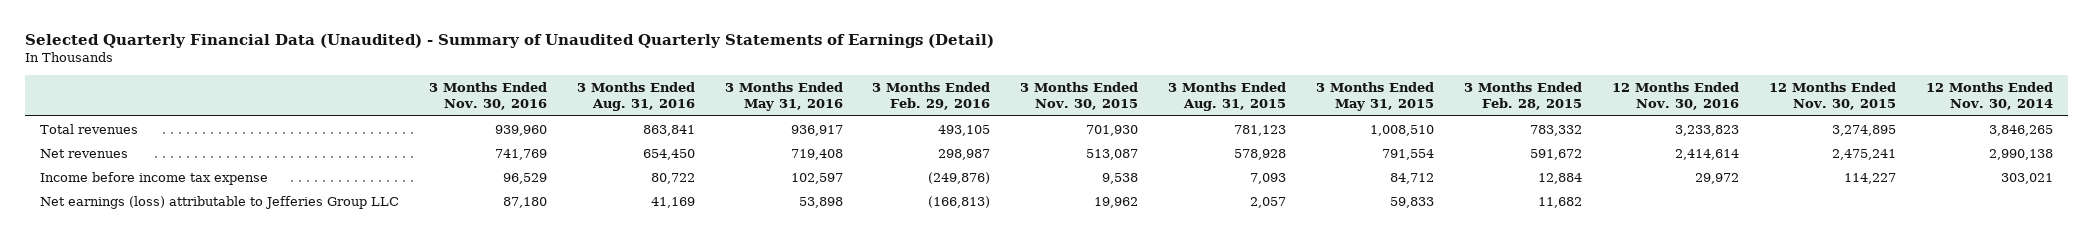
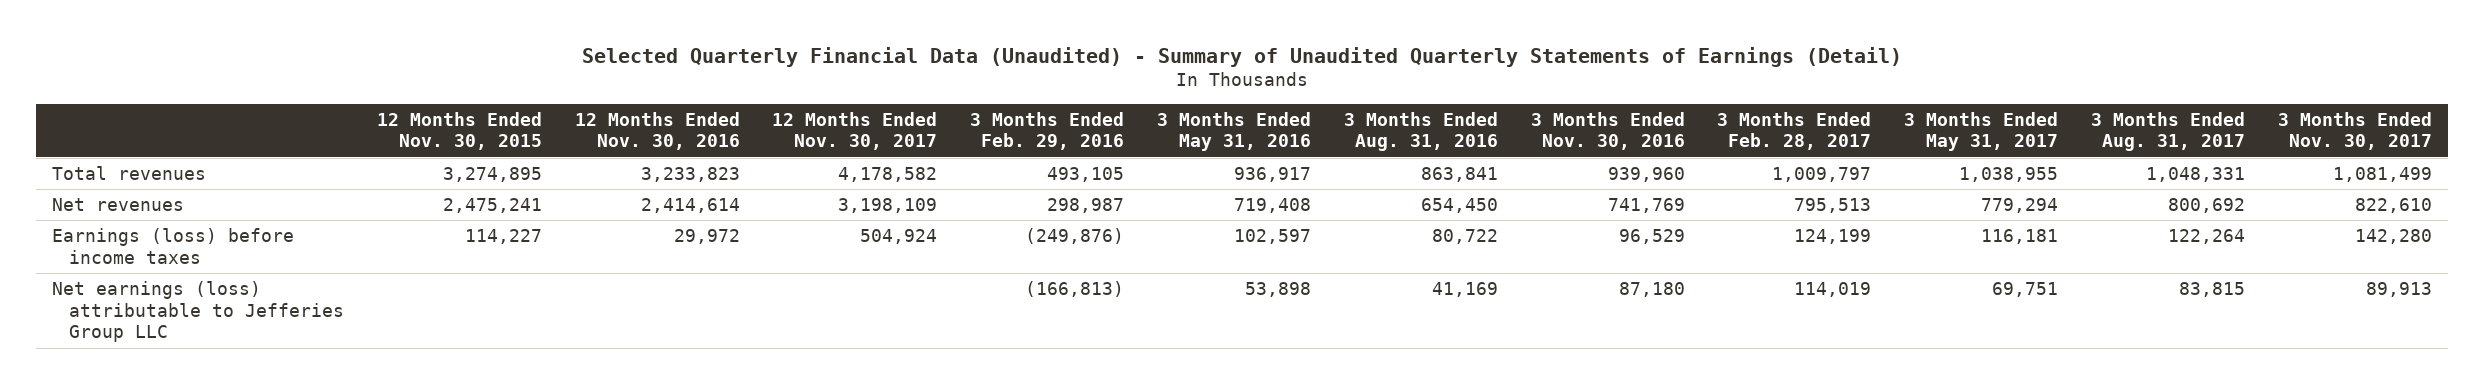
[1020,81,1139,111] 3 Months Ended Nov. 30, 2015 -> none
[1168,81,1287,112] 3 Months Ended Aug. 31, 2015 -> none
[1316,81,1435,112] 3 Months Ended May 31, 2015 -> none
[1464,81,1583,111] 3 Months Ended Feb. 28, 2015 -> none
[1925,81,2053,111] 12 Months Ended Nov. 30, 2014 -> none
none -> [772,111,938,151] 12 Months Ended Nov. 30, 2017
none -> [1717,111,1872,151] 3 Months Ended Feb. 28, 2017
none -> [1904,111,2059,152] 3 Months Ended May 31, 2017
none -> [2090,111,2245,152] 3 Months Ended Aug. 31, 2017
none -> [2277,111,2432,151] 3 Months Ended Nov. 30, 2017
[39,171,268,185] Income before income tax expense -> [52,228,295,264] Earnings (loss) before income taxes

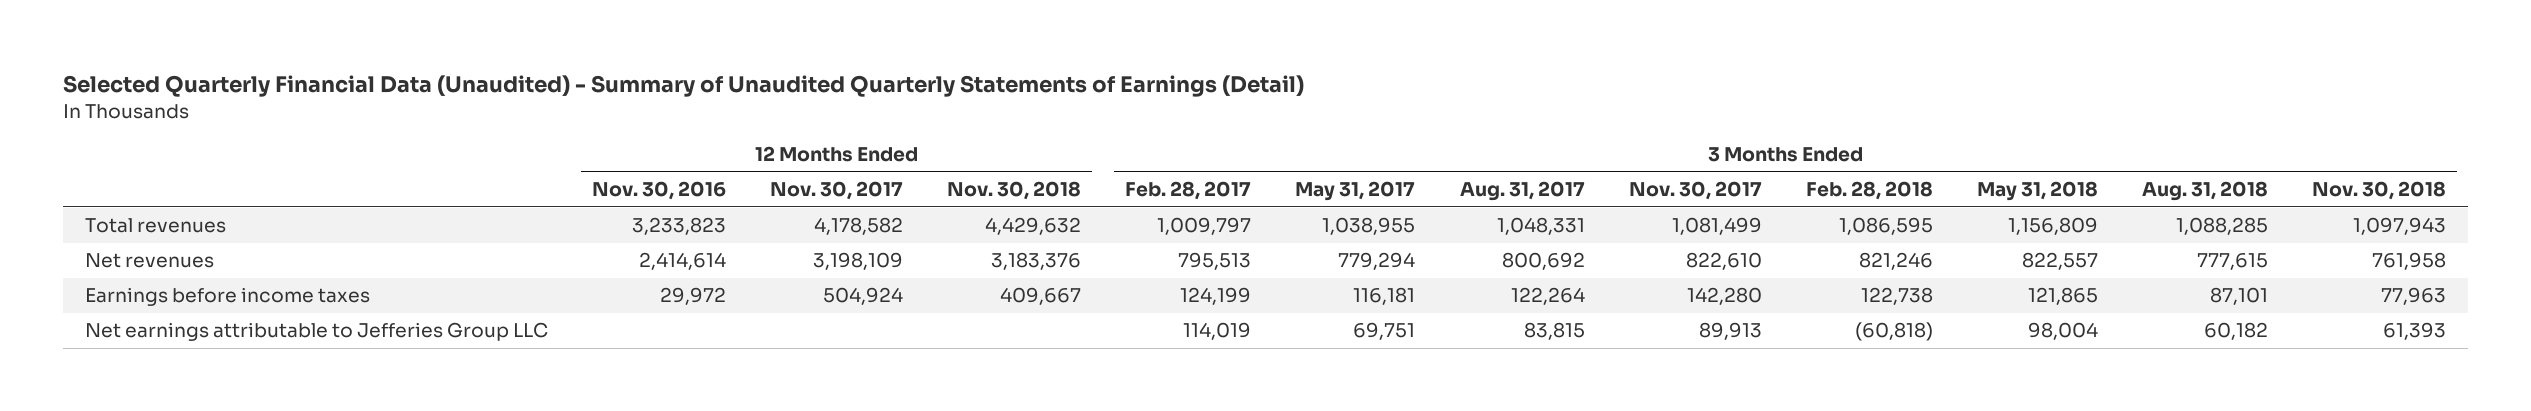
[376,111,542,151] 12 Months Ended Nov. 30, 2015 -> none
[970,111,1125,151] 3 Months Ended Feb. 29, 2016 -> none
[1157,111,1312,152] 3 Months Ended May 31, 2016 -> none
[1343,111,1498,152] 3 Months Ended Aug. 31, 2016 -> none
[1530,111,1685,151] 3 Months Ended Nov. 30, 2016 -> none
none -> [947,181,1082,201] Nov. 30, 2018
none -> [1805,181,1933,201] Feb. 28, 2018
none -> [1977,181,2099,202] May 31, 2018
none -> [2142,181,2269,202] Aug. 31, 2018
none -> [2312,181,2447,201] Nov. 30, 2018
[52,228,295,264] Earnings (loss) before income taxes -> [84,287,370,307] Earnings before income taxes
[52,281,345,343] Net earnings (loss) attributable to Jefferies Group LLC -> [84,322,548,342] Net earnings attributable to Jefferies Group LLC

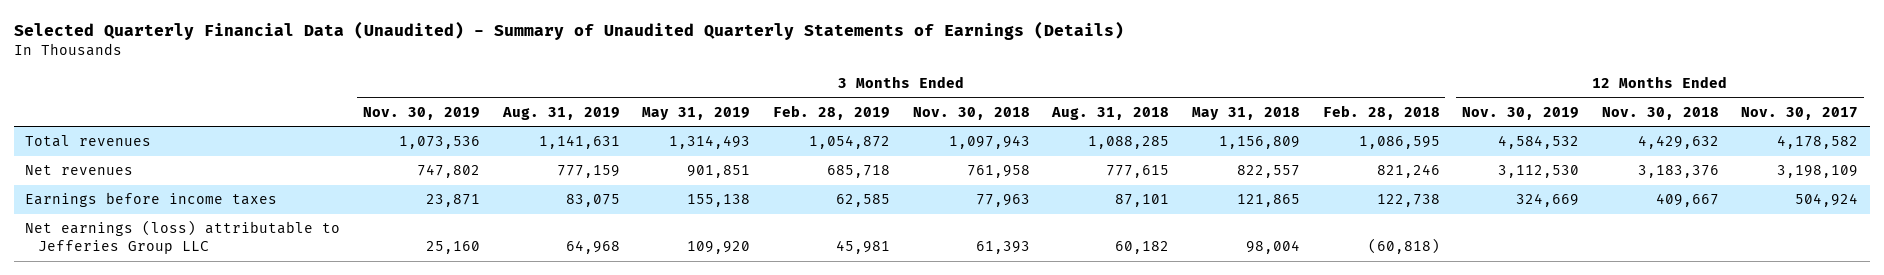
[62,75,1304,98] Selected Quarterly Financial Data (Unaudited) - Summary of Unaudited Quarterly Statements of Earnings (Detail) -> [14,20,1125,40] Selected Quarterly Financial Data (Unaudited) - Summary of Unaudited Quarterly Statements of Earnings (Details)
[591,181,726,201] Nov. 30, 2016 -> none
[1125,181,1252,201] Feb. 28, 2017 -> none
[1295,181,1416,202] May 31, 2017 -> none
[1459,181,1585,202] Aug. 31, 2017 -> none
[1628,181,1762,201] Nov. 30, 2017 -> none
none -> [363,106,481,120] Nov. 30, 2019
none -> [501,106,620,120] Aug. 31, 2019
none -> [642,106,751,120] May 31, 2019
none -> [772,104,890,120] Feb. 28, 2019
none -> [1462,106,1580,120] Nov. 30, 2019
[84,322,548,342] Net earnings attributable to Jefferies Group LLC -> [25,220,341,255] Net earnings (loss) attributable to Jefferies Group LLC

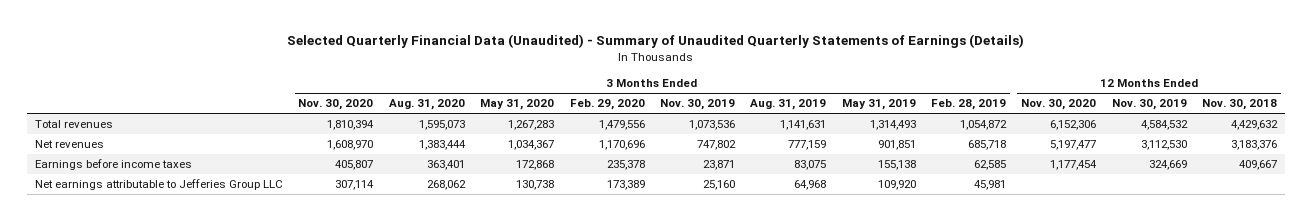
[912,106,1030,120] Nov. 30, 2018 -> none
[1051,106,1170,120] Aug. 31, 2018 -> none
[1191,106,1300,120] May 31, 2018 -> none
[1322,104,1440,120] Feb. 28, 2018 -> none
[1741,106,1859,120] Nov. 30, 2017 -> none
none -> [298,99,374,111] Nov. 30, 2020
none -> [388,99,465,111] Aug. 31, 2020
none -> [480,99,555,111] May 31, 2020
none -> [569,99,645,111] Feb. 29, 2020
none -> [1021,99,1097,111] Nov. 30, 2020
[25,220,341,255] Net earnings (loss) attributable to Jefferies Group LLC -> [35,179,284,191] Net earnings attributable to Jefferies Group LLC

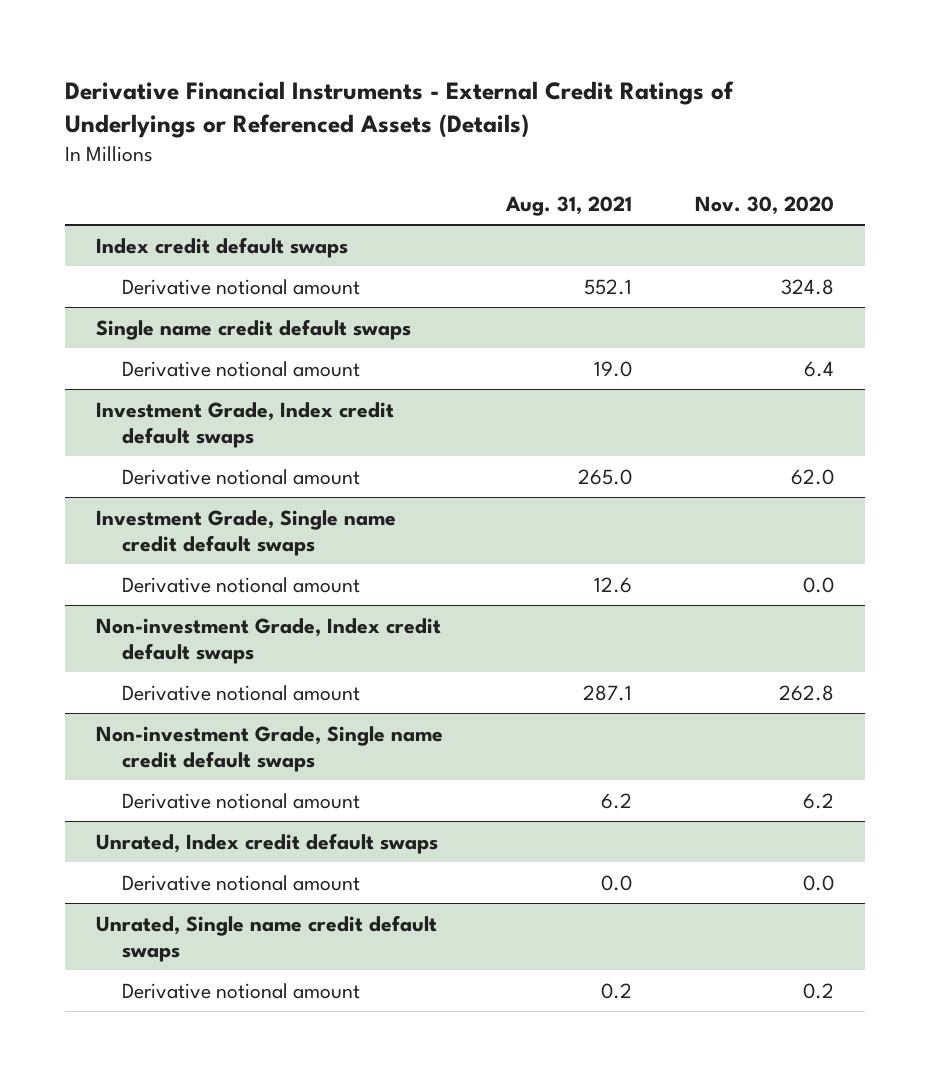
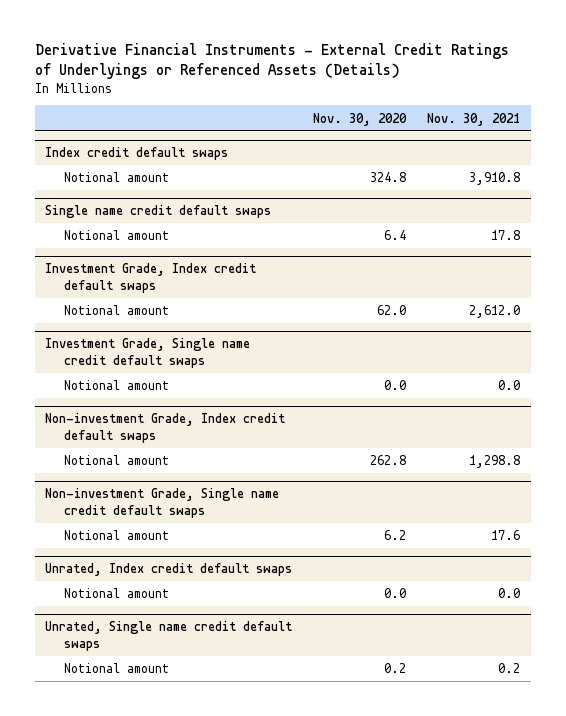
[505,195,633,216] Aug. 31, 2021 -> none
none -> [427,112,521,126] Nov. 30, 2021
[122,278,361,295] Derivative notional amount -> [63,172,169,183] Notional amount
[122,360,361,377] Derivative notional amount -> [63,230,169,241] Notional amount
[122,468,361,485] Derivative notional amount -> [63,305,169,316] Notional amount
[122,576,361,593] Derivative notional amount -> [63,380,169,391] Notional amount
[122,684,361,701] Derivative notional amount -> [63,455,169,466] Notional amount
[122,792,361,809] Derivative notional amount -> [63,530,169,541] Notional amount
[122,874,361,891] Derivative notional amount -> [63,588,169,599] Notional amount
[122,982,361,999] Derivative notional amount -> [63,663,169,674] Notional amount

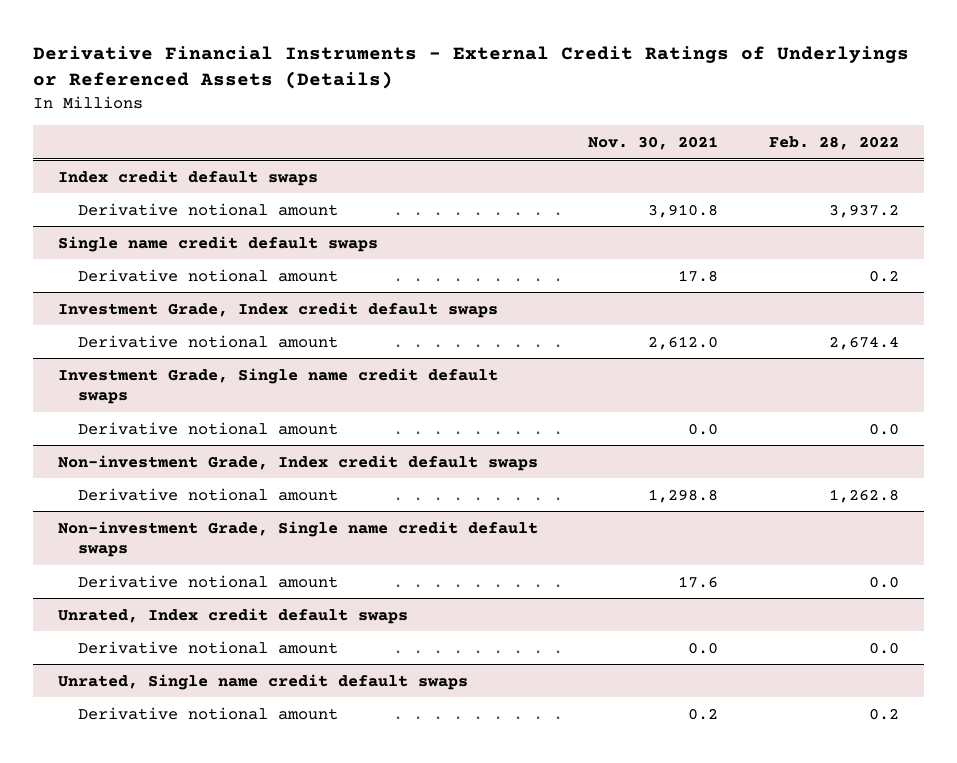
[313,112,408,126] Nov. 30, 2020 -> none
none -> [768,135,899,150] Feb. 28, 2022
[63,172,169,183] Notional amount -> [78,202,339,216] Derivative notional amount
[63,230,169,241] Notional amount -> [78,268,339,282] Derivative notional amount
[63,305,169,316] Notional amount -> [78,334,339,348] Derivative notional amount
[63,380,169,391] Notional amount -> [78,421,339,435] Derivative notional amount
[63,455,169,466] Notional amount -> [78,487,339,501] Derivative notional amount
[63,530,169,541] Notional amount -> [78,574,339,588] Derivative notional amount
[63,588,169,599] Notional amount -> [78,640,339,654] Derivative notional amount
[63,663,169,674] Notional amount -> [78,706,339,720] Derivative notional amount

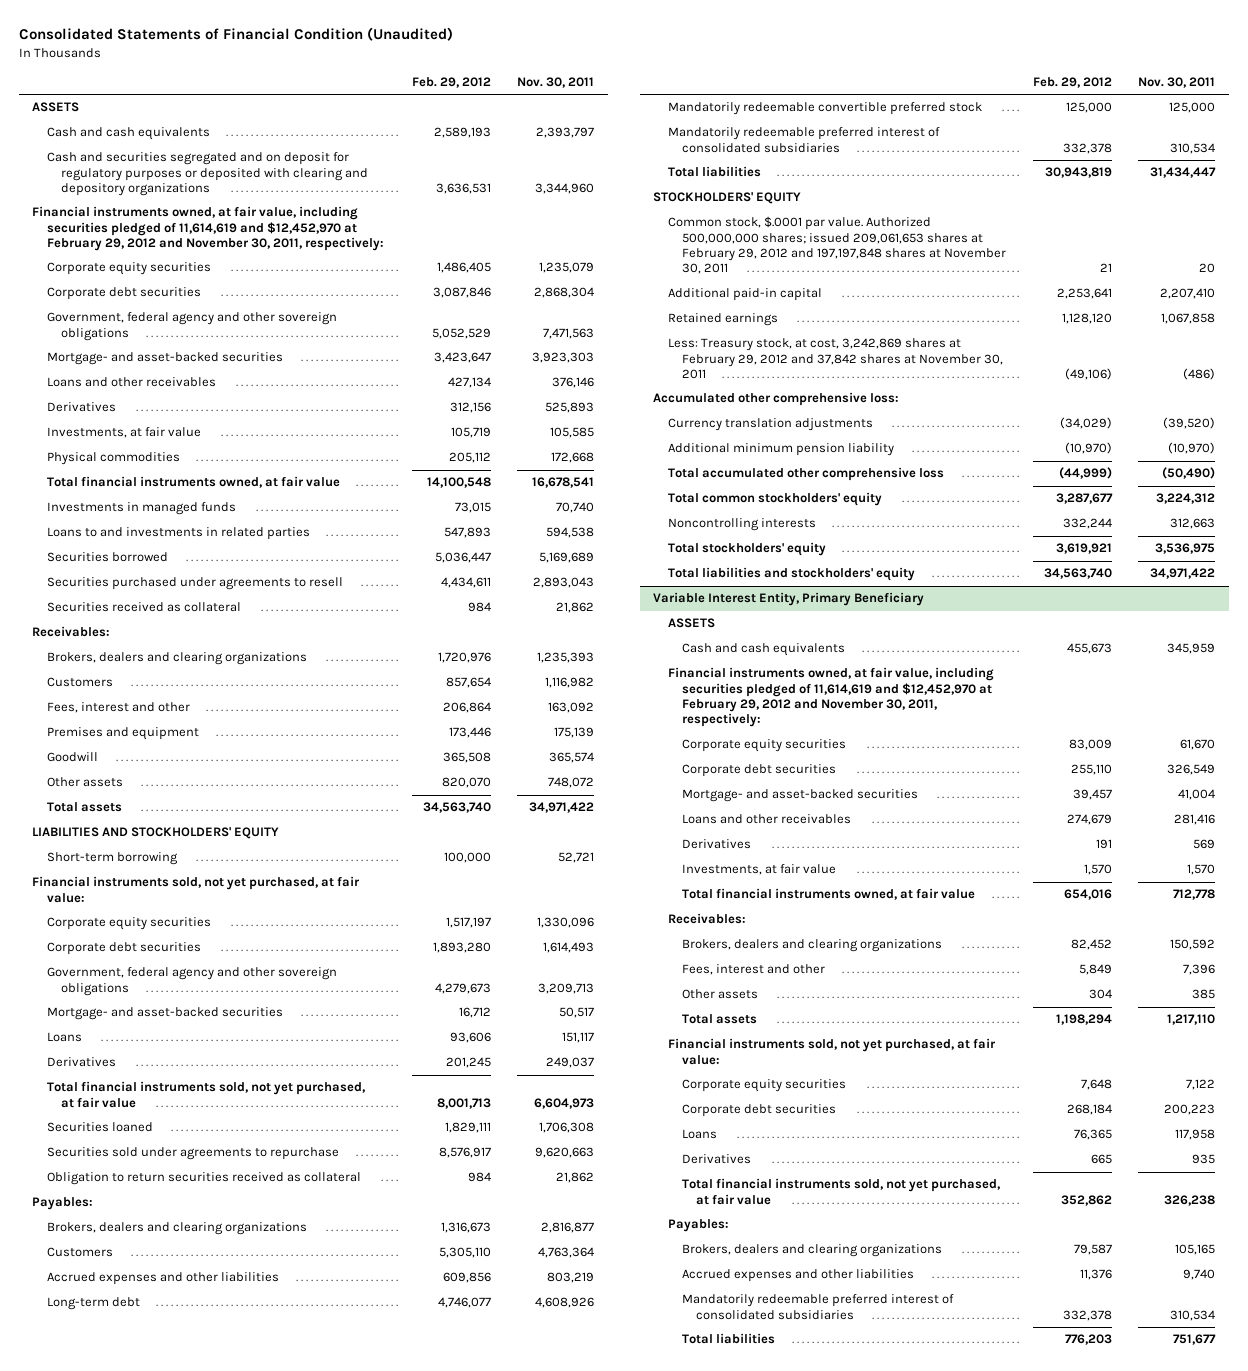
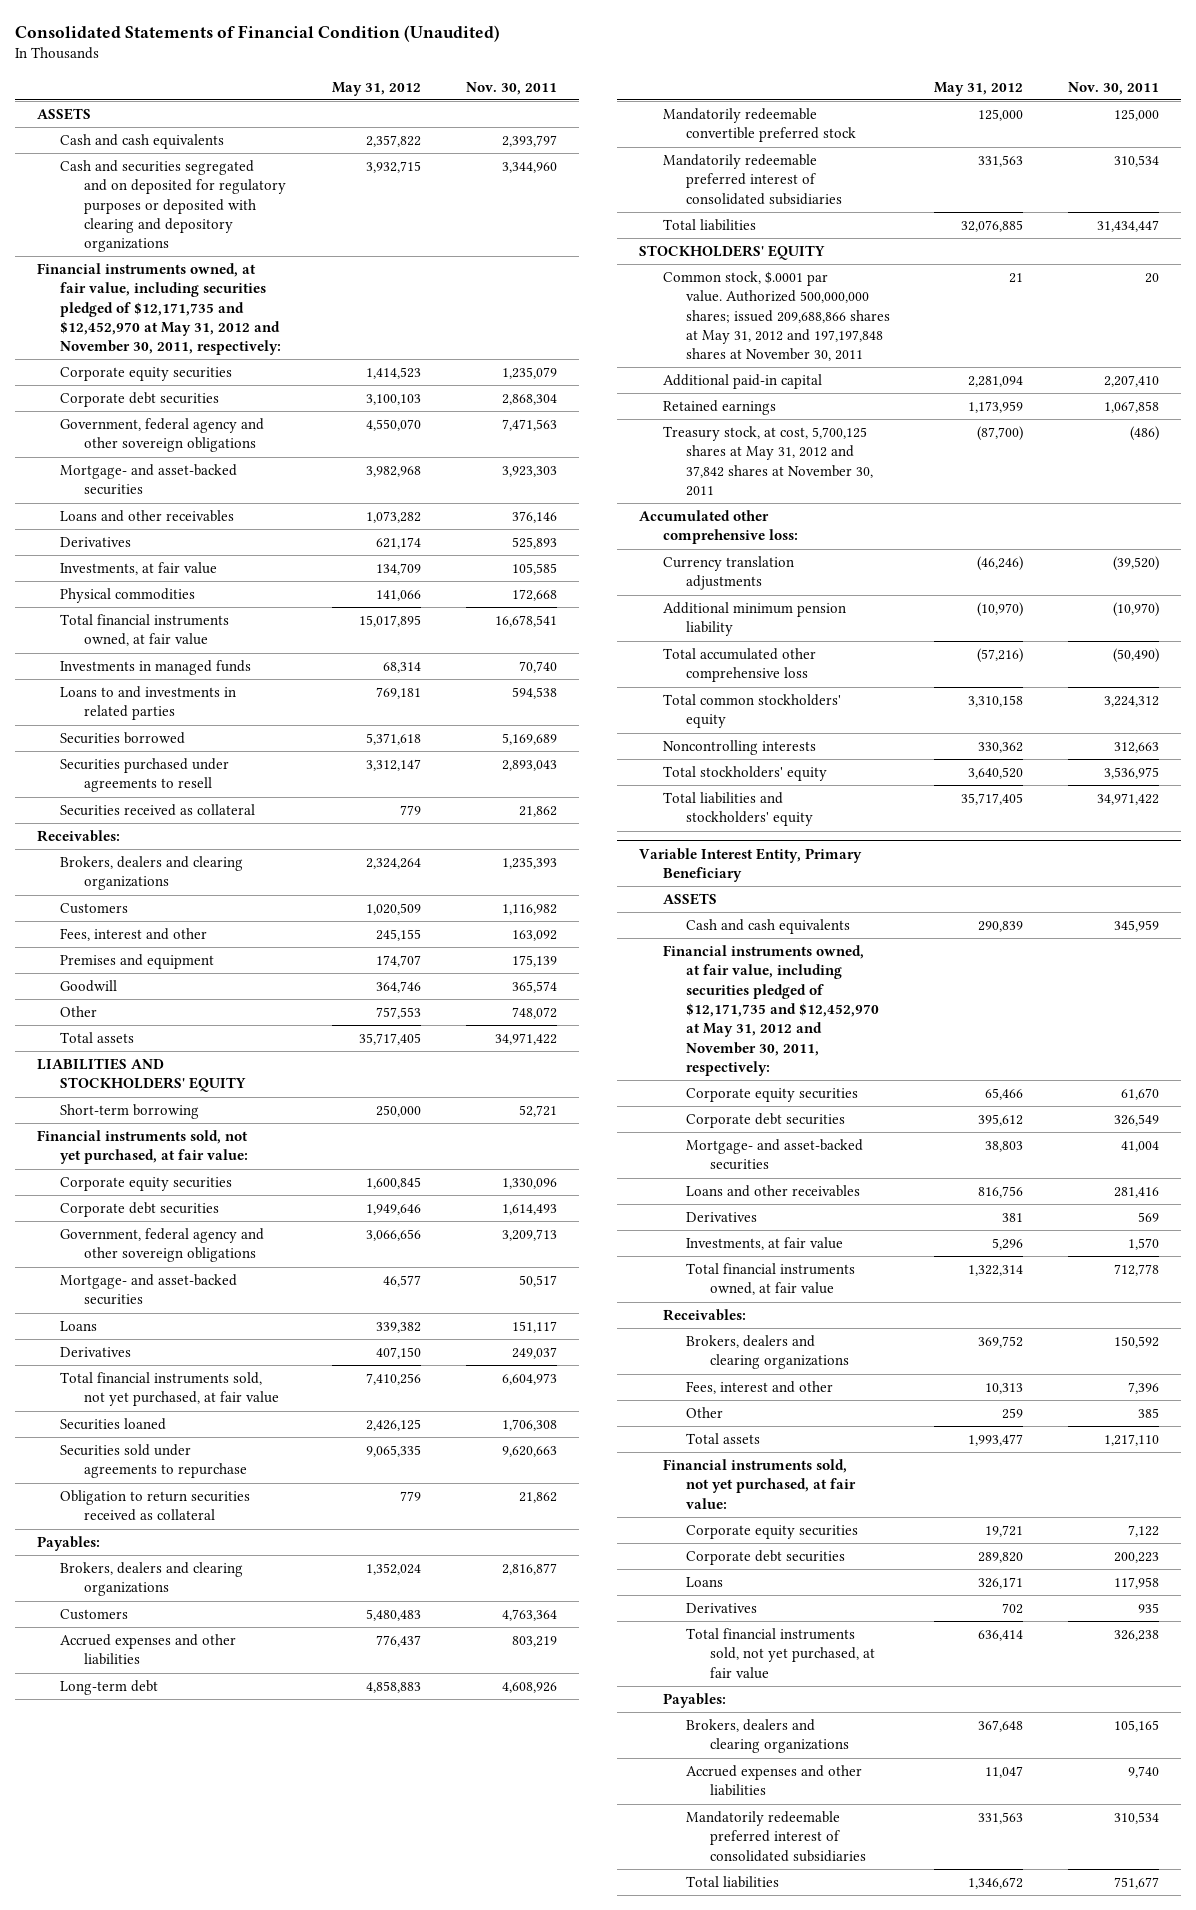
[411,77,491,89] Feb. 29, 2012 -> none
none -> [332,81,422,96] May 31, 2012
[46,152,368,197] Cash and securities segregated and on deposit for regulatory purposes or deposited with clearing and depository organizations -> [60,160,286,253] Cash and securities segregated and on deposited for regulatory purposes or deposited with clearing and depository organizations
[32,206,384,252] Financial instruments owned, at fair value, including securities pledged of 11,614,619 and $12,452,970 at February 29, 2012 and November 30, 2011, respectively: -> [36,263,282,356] Financial instruments owned, at fair value, including securities pledged of $12,171,735 and $12,452,970 at May 31, 2012 and November 30, 2011, respectively:
[46,777,123,788] Other assets -> [60,1006,98,1018] Other
[667,216,1006,275] Common stock, $.0001 par value. Authorized 500,000,000 shares; issued 209,061,653 shares at February 29, 2012 and 197,197,848 shares at November 30, 2011 -> [662,271,891,362] Common stock, $.0001 par value. Authorized 500,000,000 shares; issued 209,688,866 shares at May 31, 2012 and 197,197,848 shares at November 30, 2011
[667,338,1003,380] Less: Treasury stock, at cost, 3,242,869 shares at February 29, 2012 and 37,842 shares at November 30, 2011 -> [662,426,874,496] Treasury stock, at cost, 5,700,125 shares at May 31, 2012 and 37,842 shares at November 30, 2011
[667,667,994,728] Financial instruments owned, at fair value, including securities pledged of 11,614,619 and $12,452,970 at February 29, 2012 and November 30, 2011, respectively: -> [662,945,880,1076] Financial instruments owned, at fair value, including securities pledged of $12,171,735 and $12,452,970 at May 31, 2012 and November 30, 2011, respectively:
[681,989,758,1000] Other assets -> [686,1407,724,1419] Other

